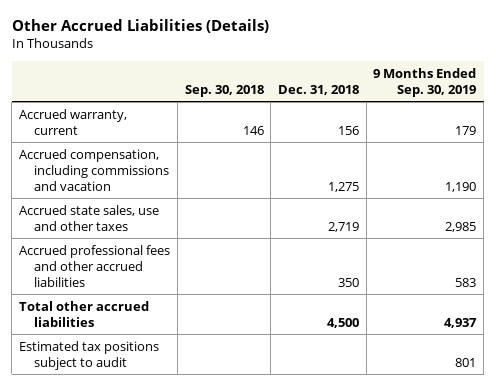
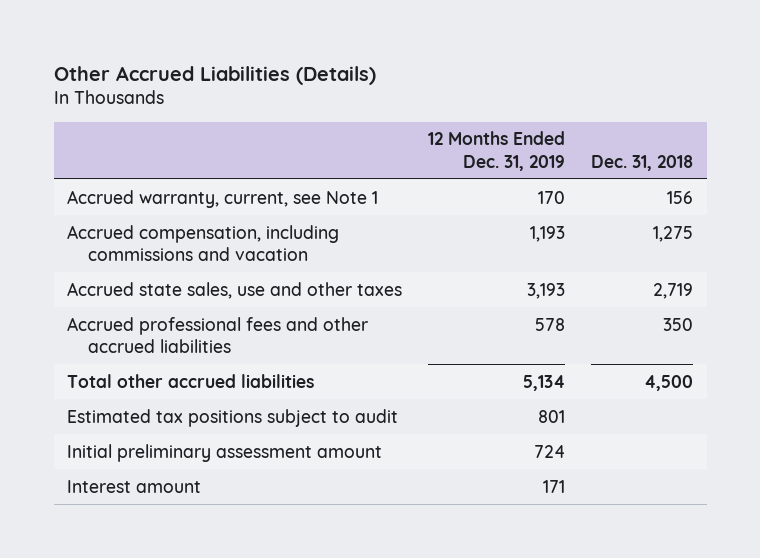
[184,84,264,97] Sep. 30, 2018 -> none
[373,67,477,97] 9 Months Ended Sep. 30, 2019 -> none
none -> [428,131,566,171] 12 Months Ended Dec. 31, 2019
[19,108,128,135] Accrued warranty, current -> [66,189,378,208] Accrued warranty, current, see Note 1
none -> [66,443,382,462] Initial preliminary assessment amount
none -> [66,479,201,493] Interest amount

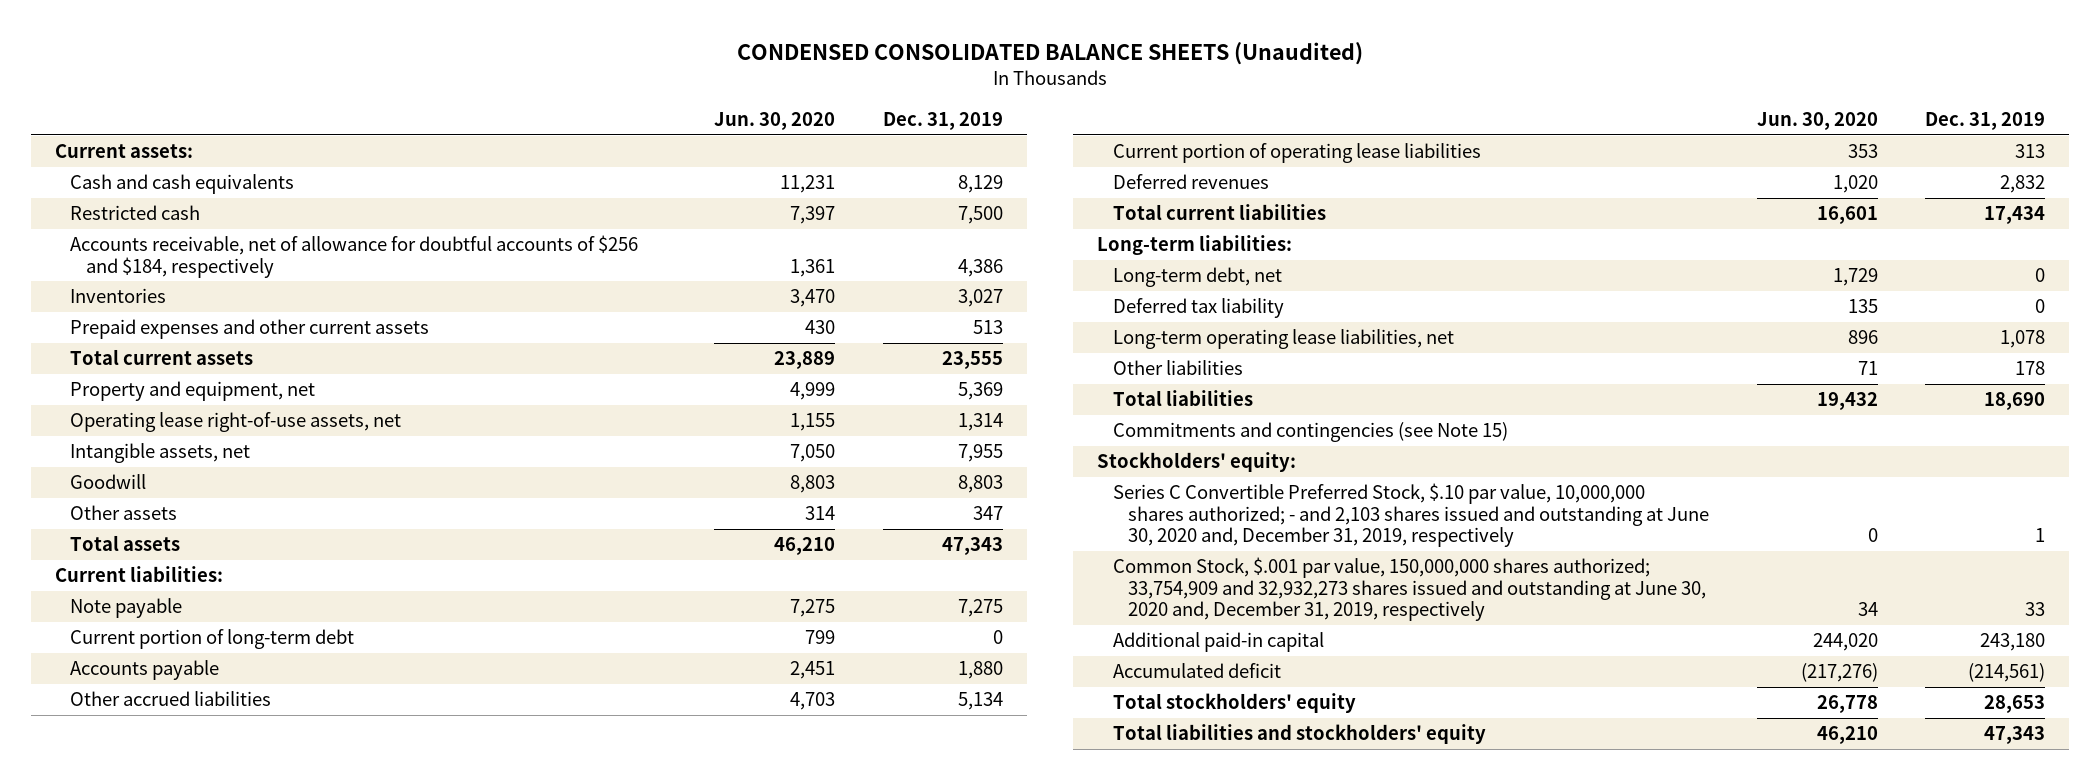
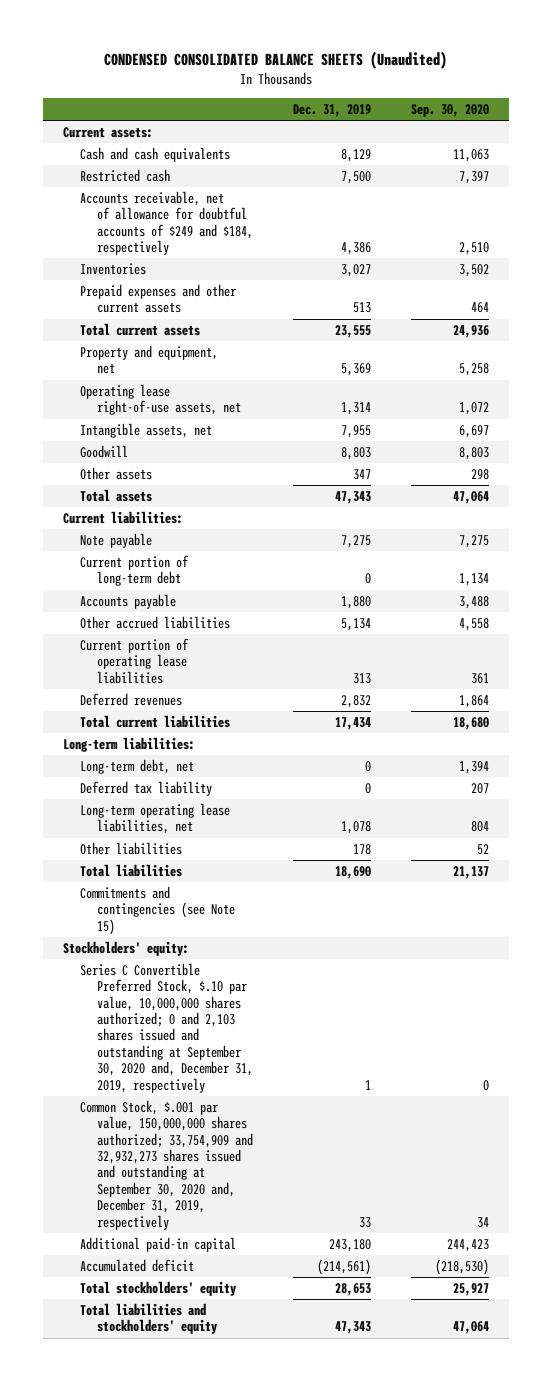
[714,111,836,130] Jun. 30, 2020 -> none
none -> [411,103,490,117] Sep. 30, 2020
[70,235,639,278] Accounts receivable, net of allowance for doubtful accounts of $256 and $184, respectively -> [80,191,254,256] Accounts receivable, net of allowance for doubtful accounts of $249 and $184, respectively
[1112,483,1709,548] Series C Convertible Preferred Stock, $.10 par value, 10,000,000 shares authorized; - and 2,103 shares issued and outstanding at June 30, 2020 and, December 31, 2019, respectively -> [80,963,254,1093] Series C Convertible Preferred Stock, $.10 par value, 10,000,000 shares authorized; 0 and 2,103 shares issued and outstanding at September 30, 2020 and, December 31, 2019, respectively
[1112,557,1706,622] Common Stock, $.001 par value, 150,000,000 shares authorized; 33,754,909 and 32,932,273 shares issued and outstanding at June 30, 2020 and, December 31, 2019, respectively -> [80,1100,254,1230] Common Stock, $.001 par value, 150,000,000 shares authorized; 33,754,909 and 32,932,273 shares issued and outstanding at September 30, 2020 and, December 31, 2019, respectively

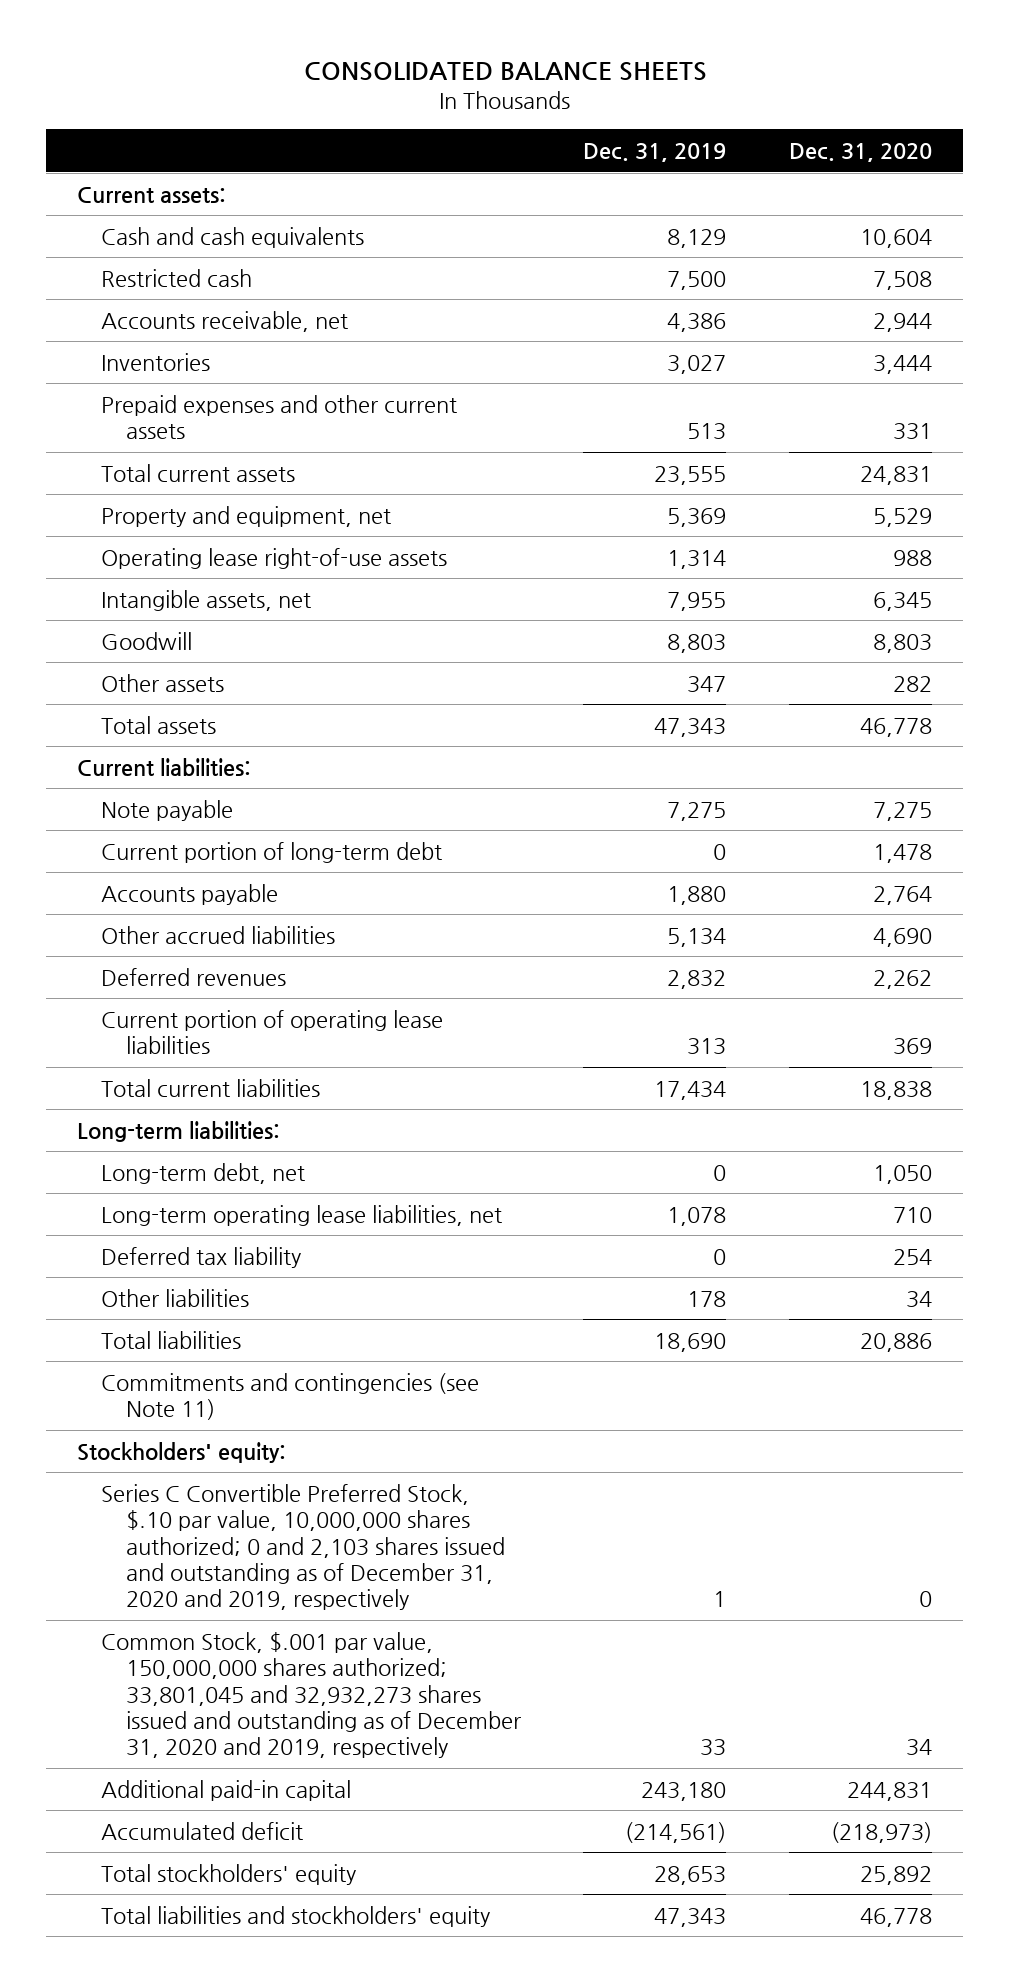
[104,50,448,69] CONDENSED CONSOLIDATED BALANCE SHEETS (Unaudited) -> [303,62,707,82] CONSOLIDATED BALANCE SHEETS
[411,103,490,117] Sep. 30, 2020 -> none
none -> [788,143,932,163] Dec. 31, 2020
[80,191,254,256] Accounts receivable, net of allowance for doubtful accounts of $249 and $184, respectively -> [101,310,349,332] Accounts receivable, net
[80,384,242,416] Operating lease right-of-use assets, net -> [101,547,448,569] Operating lease right-of-use assets
[80,638,190,684] Current portion of operating lease liabilities -> [101,1009,444,1055] Current portion of operating lease liabilities
[80,781,213,797] Deferred tax liability -> [101,1246,302,1268] Deferred tax liability
[80,886,236,935] Commitments and contingencies (see Note 15) -> [101,1372,480,1421] Commitments and contingencies (see Note 11)
[80,963,254,1093] Series C Convertible Preferred Stock, $.10 par value, 10,000,000 shares authorized; 0 and 2,103 shares issued and outstanding at September 30, 2020 and, December 31, 2019, respectively -> [101,1483,505,1611] Series C Convertible Preferred Stock, $.10 par value, 10,000,000 shares authorized; 0 and 2,103 shares issued and outstanding as of December 31, 2020 and 2019, respectively
[80,1100,254,1230] Common Stock, $.001 par value, 150,000,000 shares authorized; 33,754,909 and 32,932,273 shares issued and outstanding at September 30, 2020 and, December 31, 2019, respectively -> [101,1631,521,1759] Common Stock, $.001 par value, 150,000,000 shares authorized; 33,801,045 and 32,932,273 shares issued and outstanding as of December 31, 2020 and 2019, respectively

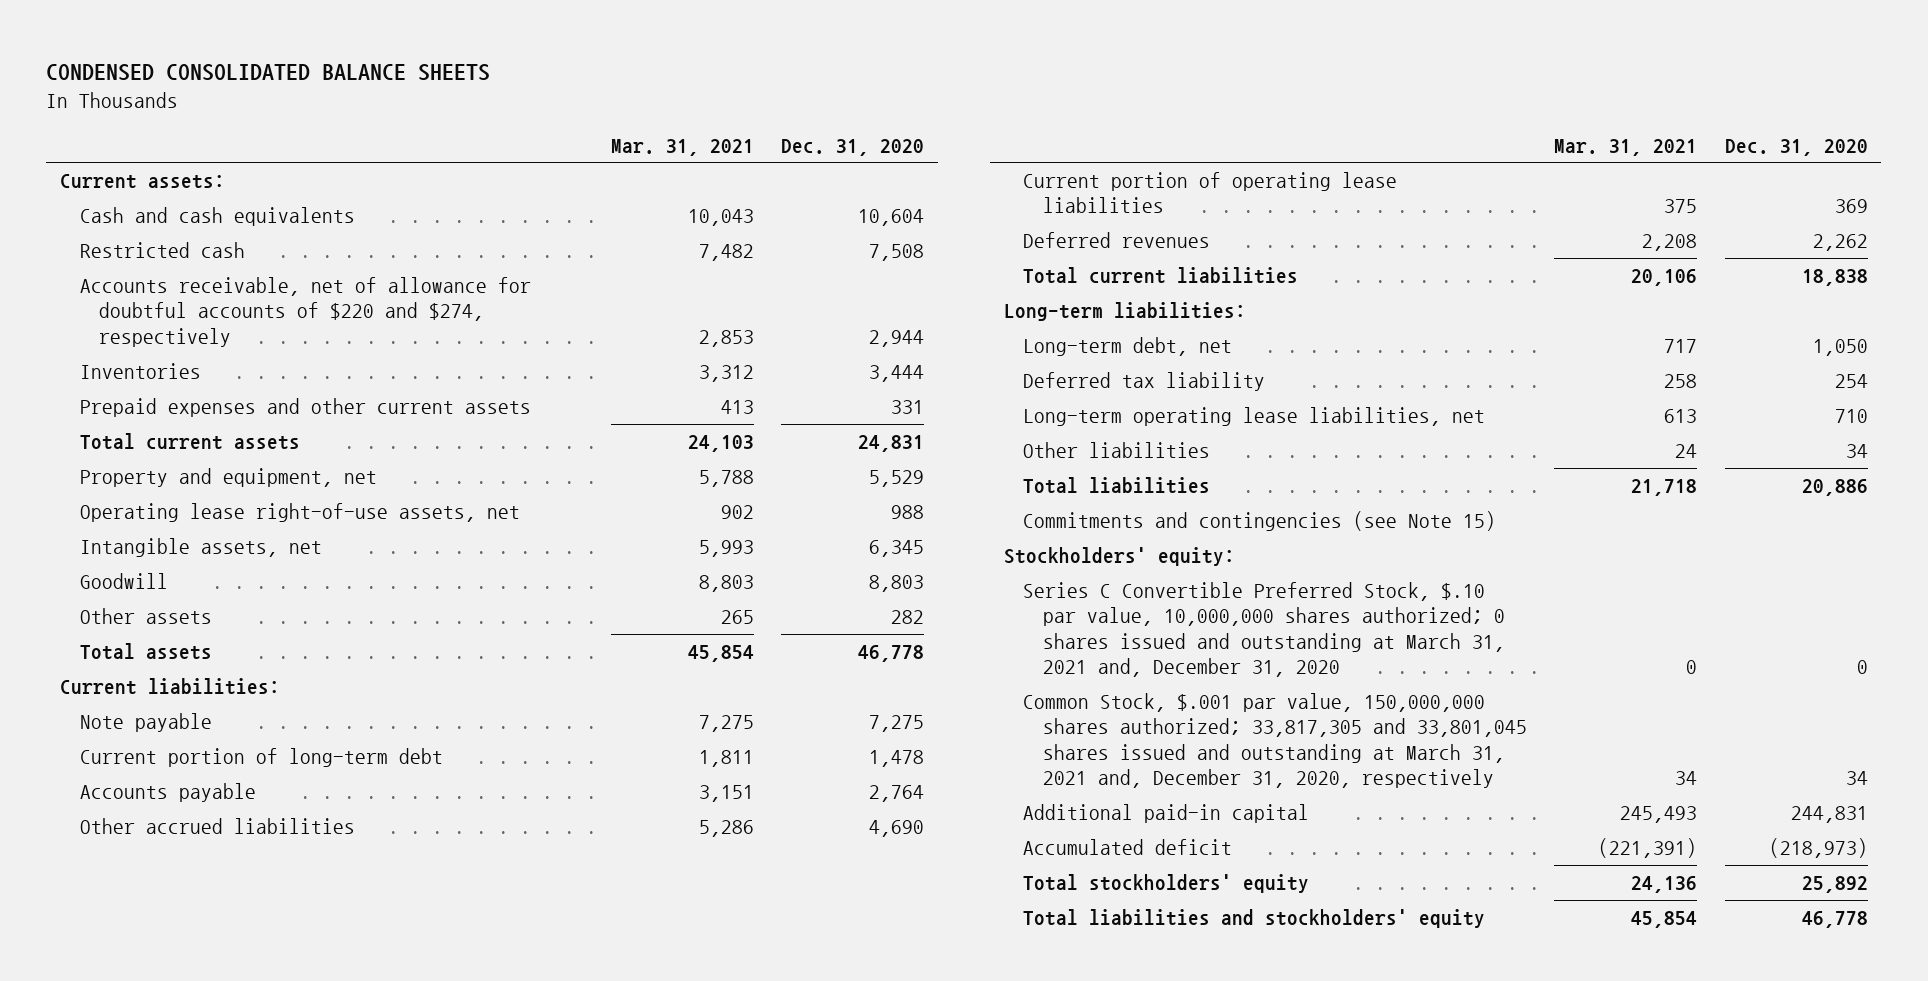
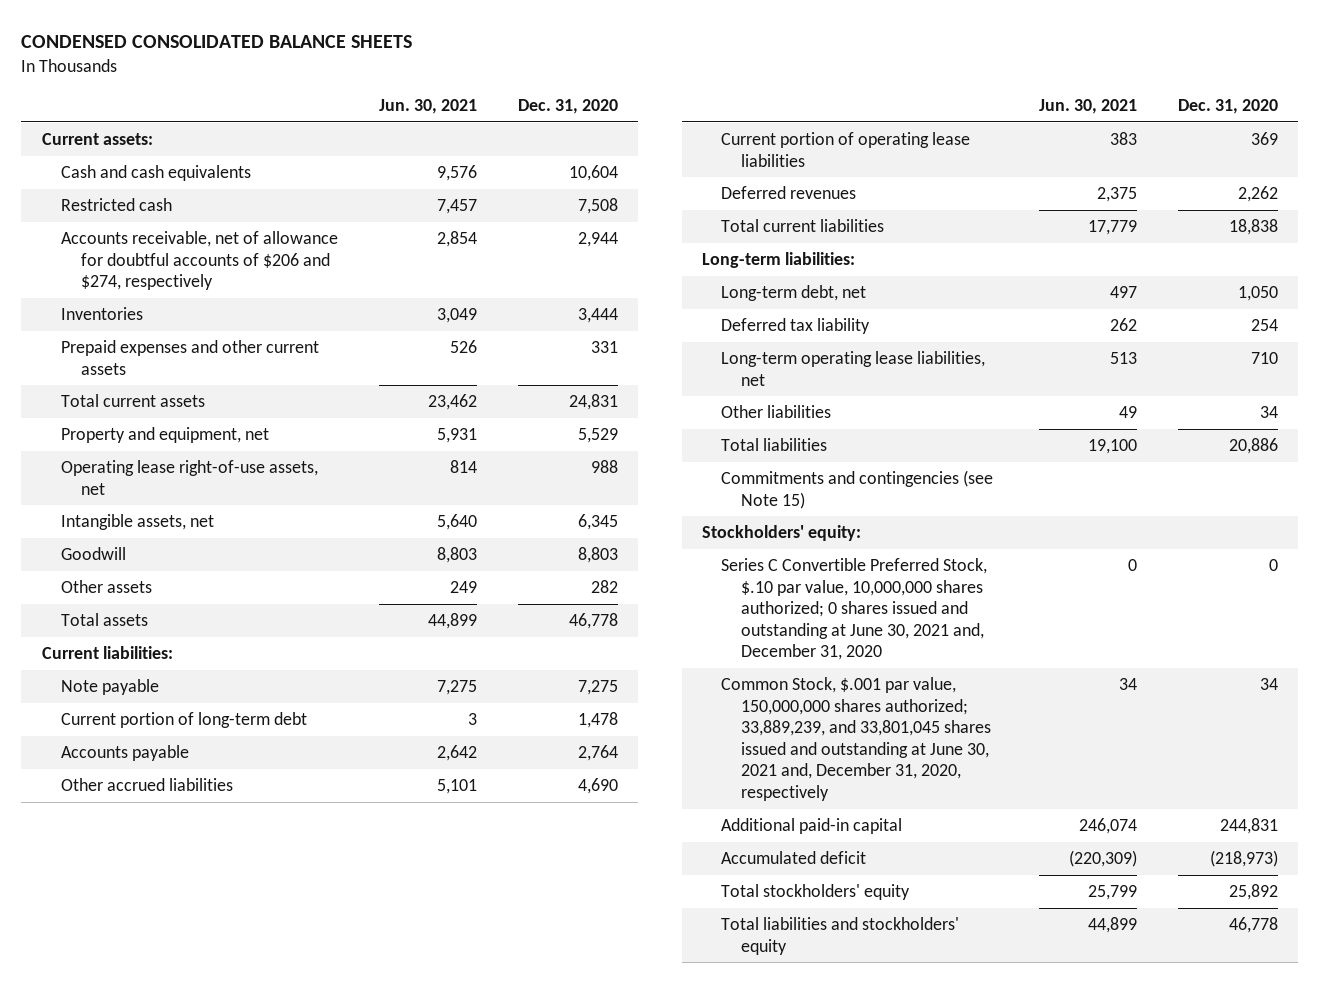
[610,138,754,156] Mar. 31, 2021 -> none
none -> [378,99,477,115] Jun. 30, 2021
[79,277,531,347] Accounts receivable, net of allowance for doubtful accounts of $220 and $274, respectively -> [61,230,339,291] Accounts receivable, net of allowance for doubtful accounts of $206 and $274, respectively
[1023,582,1505,678] Series C Convertible Preferred Stock, $.10 par value, 10,000,000 shares authorized; 0 shares issued and outstanding at March 31, 2021 and, December 31, 2020 -> [721,557,988,661] Series C Convertible Preferred Stock, $.10 par value, 10,000,000 shares authorized; 0 shares issued and outstanding at June 30, 2021 and, December 31, 2020
[1023,693,1527,789] Common Stock, $.001 par value, 150,000,000 shares authorized; 33,817,305 and 33,801,045 shares issued and outstanding at March 31, 2021 and, December 31, 2020, respectively -> [721,676,991,801] Common Stock, $.001 par value, 150,000,000 shares authorized; 33,889,239, and 33,801,045 shares issued and outstanding at June 30, 2021 and, December 31, 2020, respectively

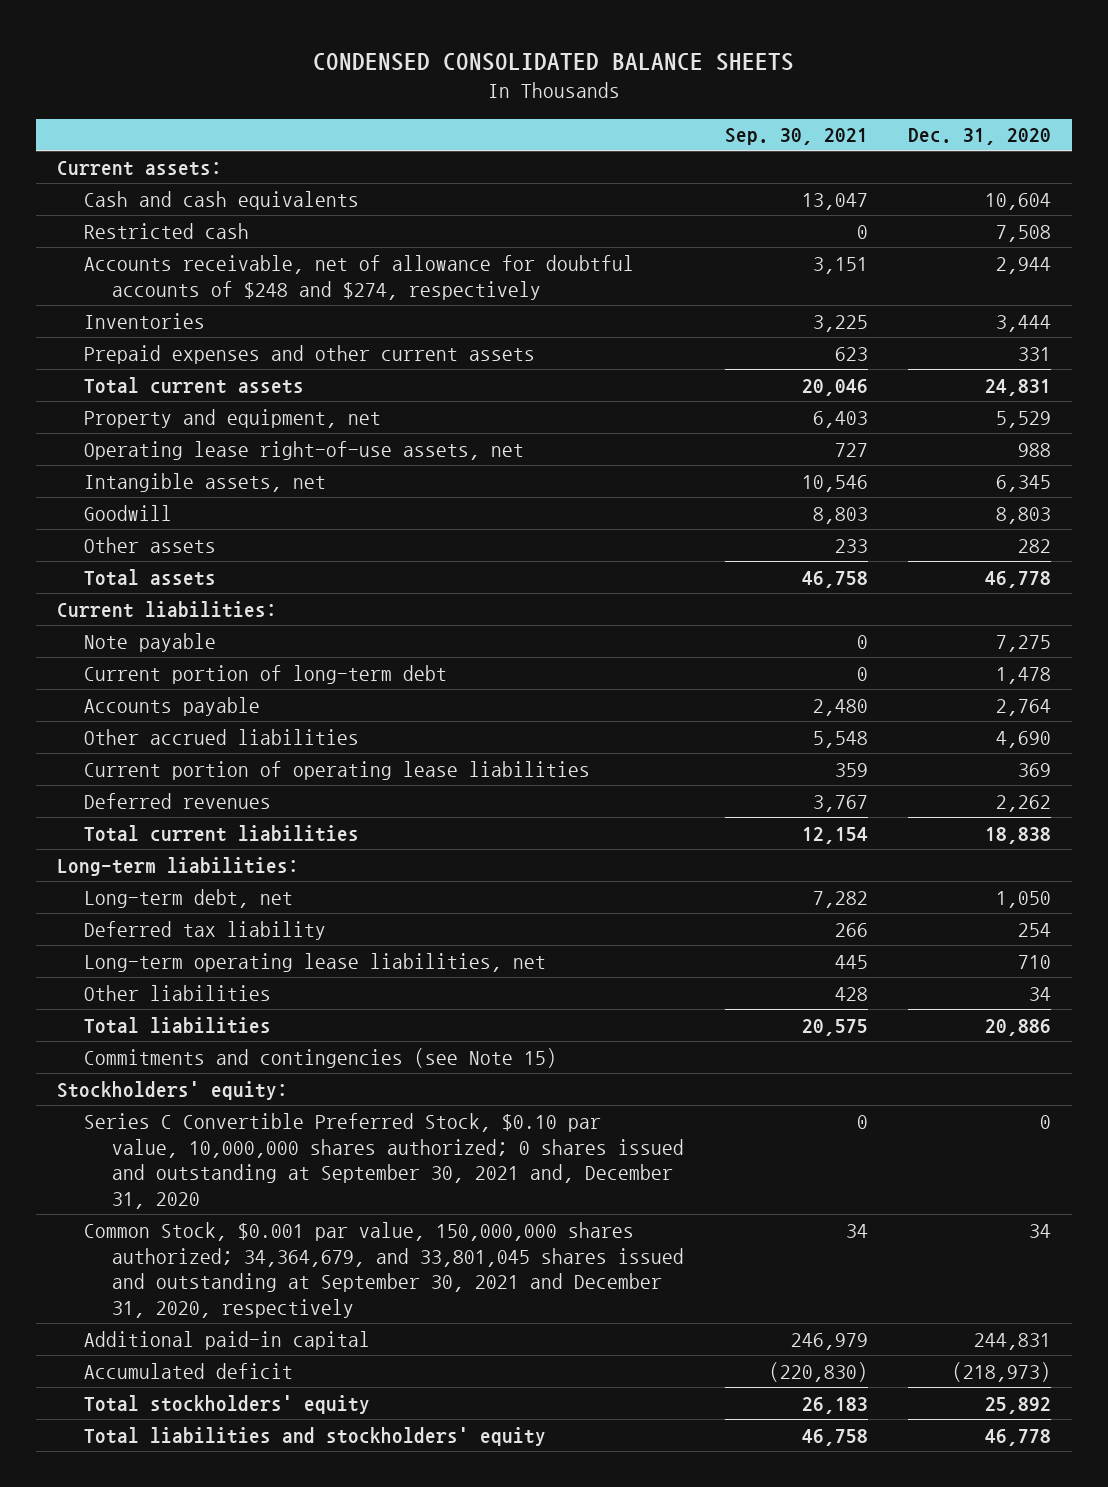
[378,99,477,115] Jun. 30, 2021 -> none
none -> [724,128,868,146] Sep. 30, 2021
[61,230,339,291] Accounts receivable, net of allowance for doubtful accounts of $206 and $274, respectively -> [84,254,635,300] Accounts receivable, net of allowance for doubtful accounts of $248 and $274, respectively
[721,557,988,661] Series C Convertible Preferred Stock, $.10 par value, 10,000,000 shares authorized; 0 shares issued and outstanding at June 30, 2021 and, December 31, 2020 -> [84,1112,685,1210] Series C Convertible Preferred Stock, $0.10 par value, 10,000,000 shares authorized; 0 shares issued and outstanding at September 30, 2021 and, December 31, 2020
[721,676,991,801] Common Stock, $.001 par value, 150,000,000 shares authorized; 33,889,239, and 33,801,045 shares issued and outstanding at June 30, 2021 and, December 31, 2020, respectively -> [84,1221,685,1319] Common Stock, $0.001 par value, 150,000,000 shares authorized; 34,364,679, and 33,801,045 shares issued and outstanding at September 30, 2021 and December 31, 2020, respectively

